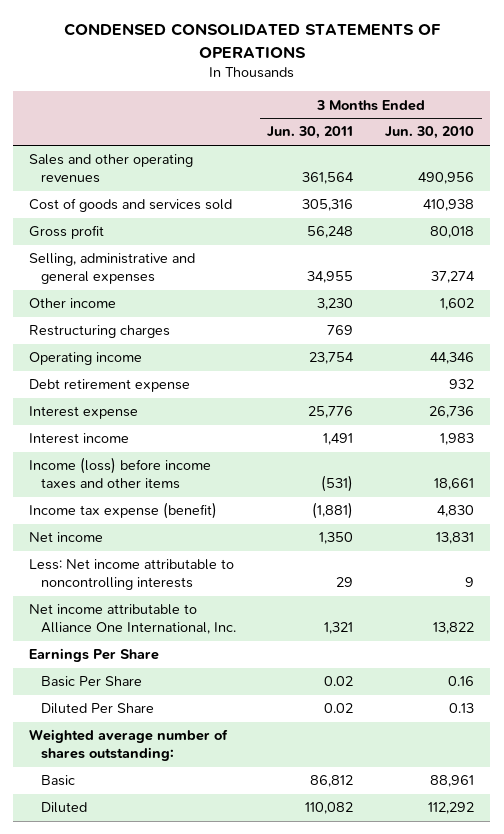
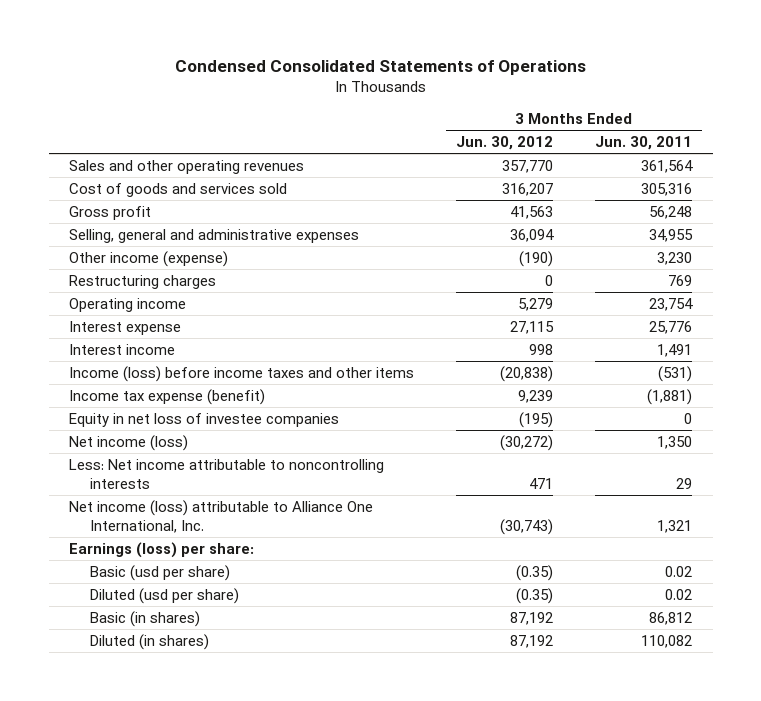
[63,23,441,58] CONDENSED CONSOLIDATED STATEMENTS OF OPERATIONS -> [174,59,586,75] Condensed Consolidated Statements of Operations
[385,126,475,140] Jun. 30, 2010 -> none
none -> [456,135,554,150] Jun. 30, 2012
[29,253,196,284] Selling, administrative and general expenses -> [69,228,360,243] Selling, general and administrative expenses
[29,298,117,309] Other income -> [69,250,229,267] Other income (expense)
[29,379,191,393] Debt retirement expense -> none
none -> [69,412,340,427] Equity in net loss of investee companies
[29,532,104,543] Net income -> [69,434,189,451] Net income (loss)
[29,729,229,761] Weighted average number of shares outstanding: -> none
[29,604,236,634] Net income attributable to Alliance One International, Inc. -> [69,499,374,533] Net income (loss) attributable to Alliance One International, Inc.
[29,648,160,663] Earnings Per Share -> [69,541,255,558] Earnings (loss) per share:
[40,676,142,688] Basic Per Share -> [89,564,230,581] Basic (usd per share)
[40,703,154,715] Diluted Per Share -> [89,587,239,604] Diluted (usd per share)
[40,775,75,787] Basic -> [89,610,200,627] Basic (in shares)
[40,802,87,814] Diluted -> [89,633,209,650] Diluted (in shares)

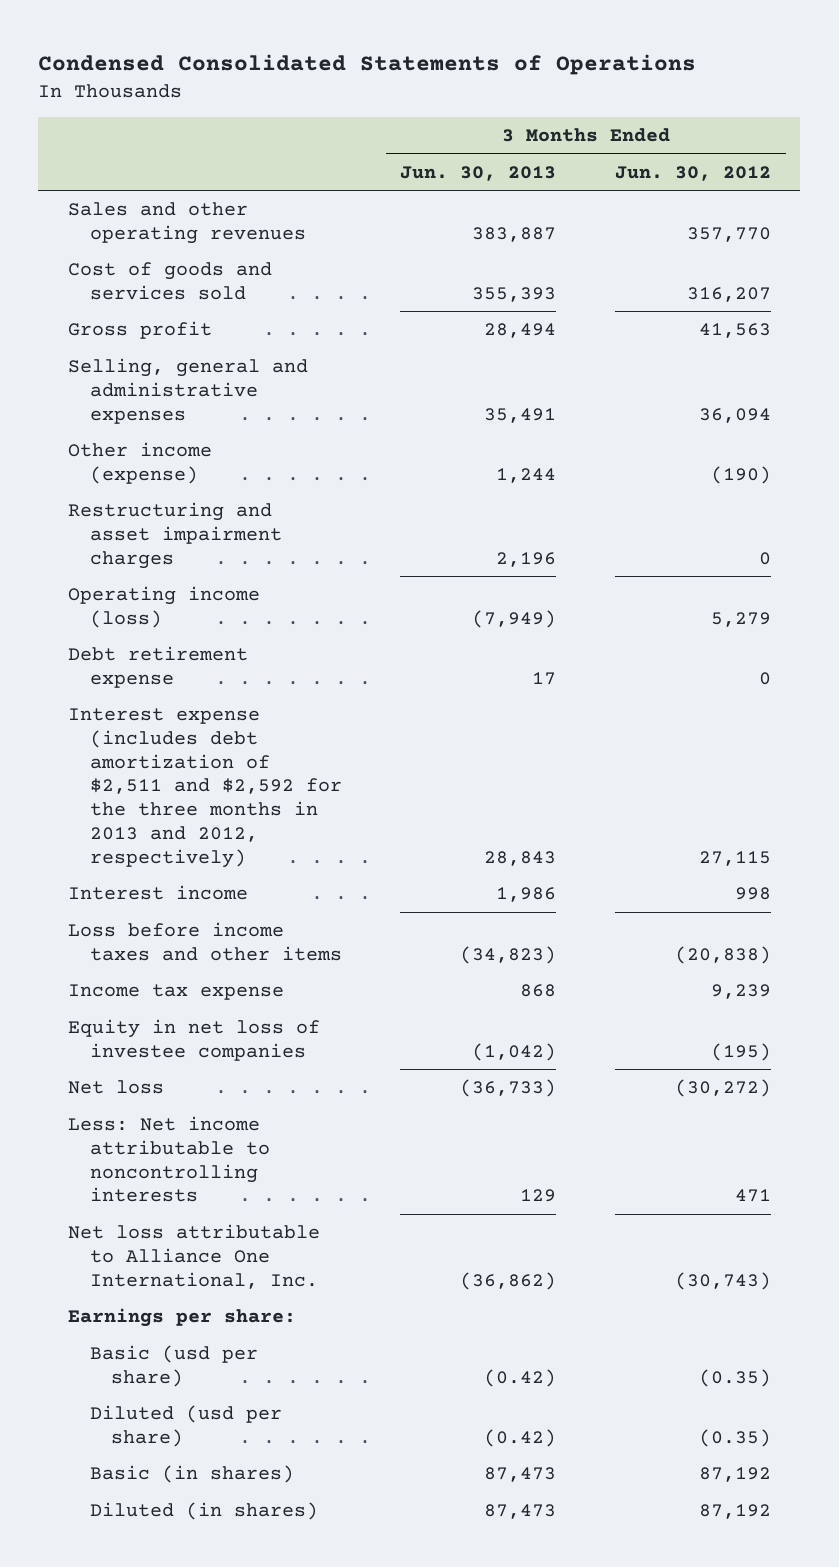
[594,135,692,150] Jun. 30, 2011 -> none
none -> [400,165,557,181] Jun. 30, 2013
[69,274,217,289] Restructuring charges -> [67,502,282,569] Restructuring and asset impairment charges
[69,297,187,312] Operating income -> [67,586,260,628] Operating income (loss)
none -> [67,646,248,688] Debt retirement expense
[69,320,182,335] Interest expense -> [67,708,342,868] Interest expense (includes debt amortization of $2,511 and $2,592 for the three months in 2013 and 2012, respectively)
[69,365,415,382] Income (loss) before income taxes and other items -> [67,922,342,961] Loss before income taxes and other items
[69,388,266,405] Income tax expense (benefit) -> [67,984,284,1001] Income tax expense
[69,434,189,451] Net income (loss) -> [67,1080,164,1095] Net loss
[69,499,374,533] Net income (loss) attributable to Alliance One International, Inc. -> [67,1224,320,1289] Net loss attributable to Alliance One International, Inc.
[69,541,255,558] Earnings (loss) per share: -> [67,1308,296,1328] Earnings per share:

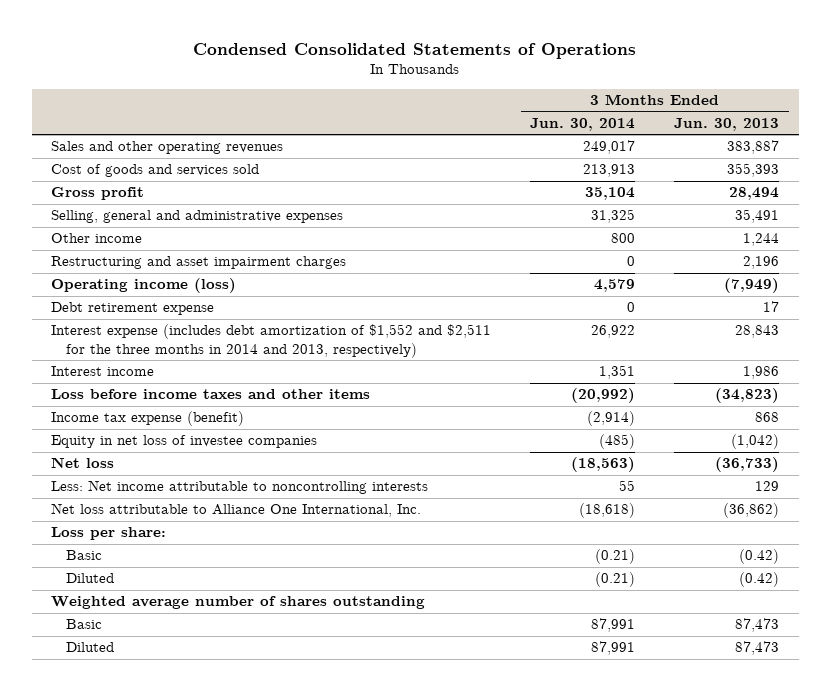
[615,165,772,181] Jun. 30, 2012 -> none
none -> [530,117,636,131] Jun. 30, 2014
[67,442,212,484] Other income (expense) -> [51,233,143,244] Other income
[67,708,342,868] Interest expense (includes debt amortization of $2,511 and $2,592 for the three months in 2013 and 2012, respectively) -> [51,324,492,359] Interest expense (includes debt amortization of $1,552 and $2,511 for the three months in 2014 and 2013, respectively)
[67,984,284,1001] Income tax expense -> [51,411,245,427] Income tax expense (benefit)
[67,1308,296,1328] Earnings per share: -> [51,527,167,541] Loss per share:
[89,1345,258,1387] Basic (usd per share) -> [66,550,103,561] Basic
[89,1405,282,1447] Diluted (usd per share) -> [66,573,115,584] Diluted
none -> [51,596,426,610] Weighted average number of shares outstanding
[89,1465,294,1484] Basic (in shares) -> [66,619,103,630] Basic
[89,1502,318,1521] Diluted (in shares) -> [66,642,115,653] Diluted

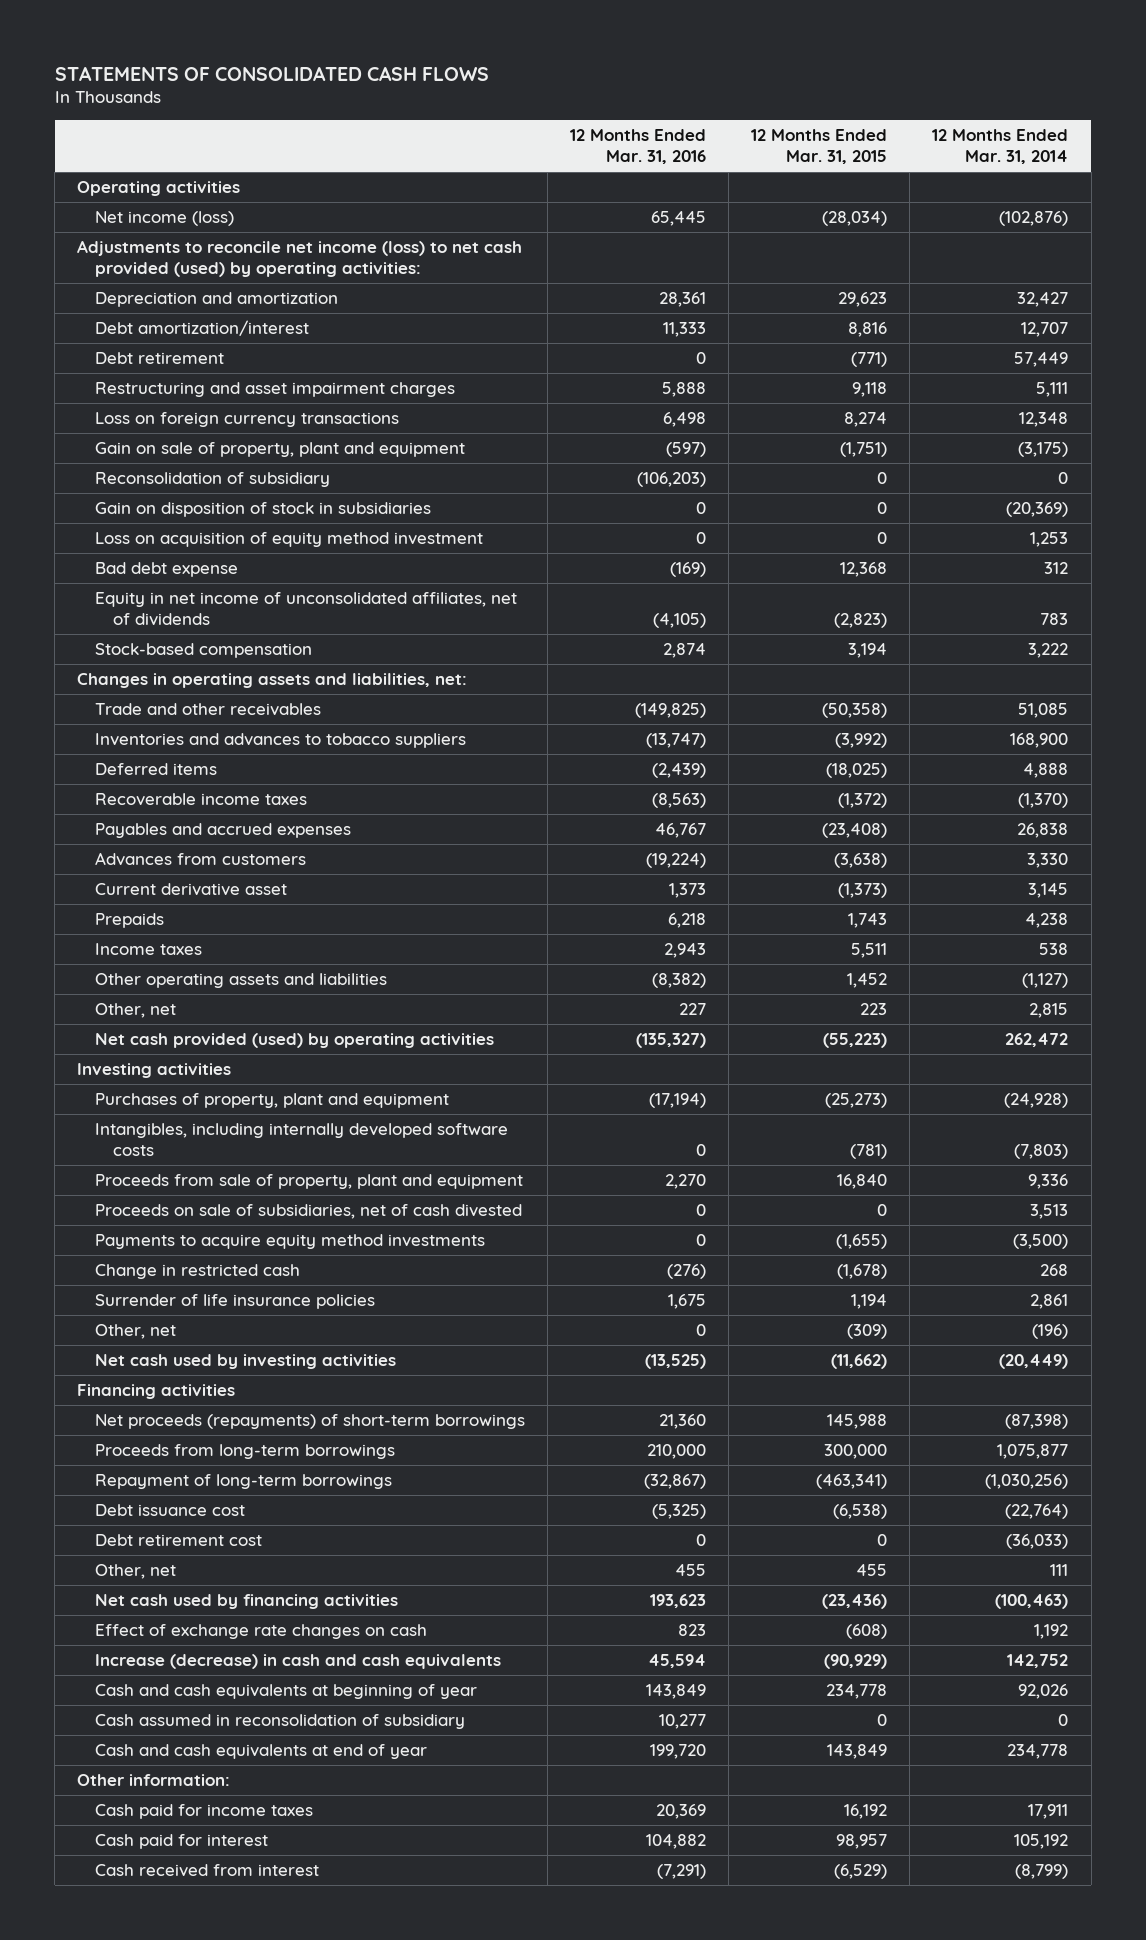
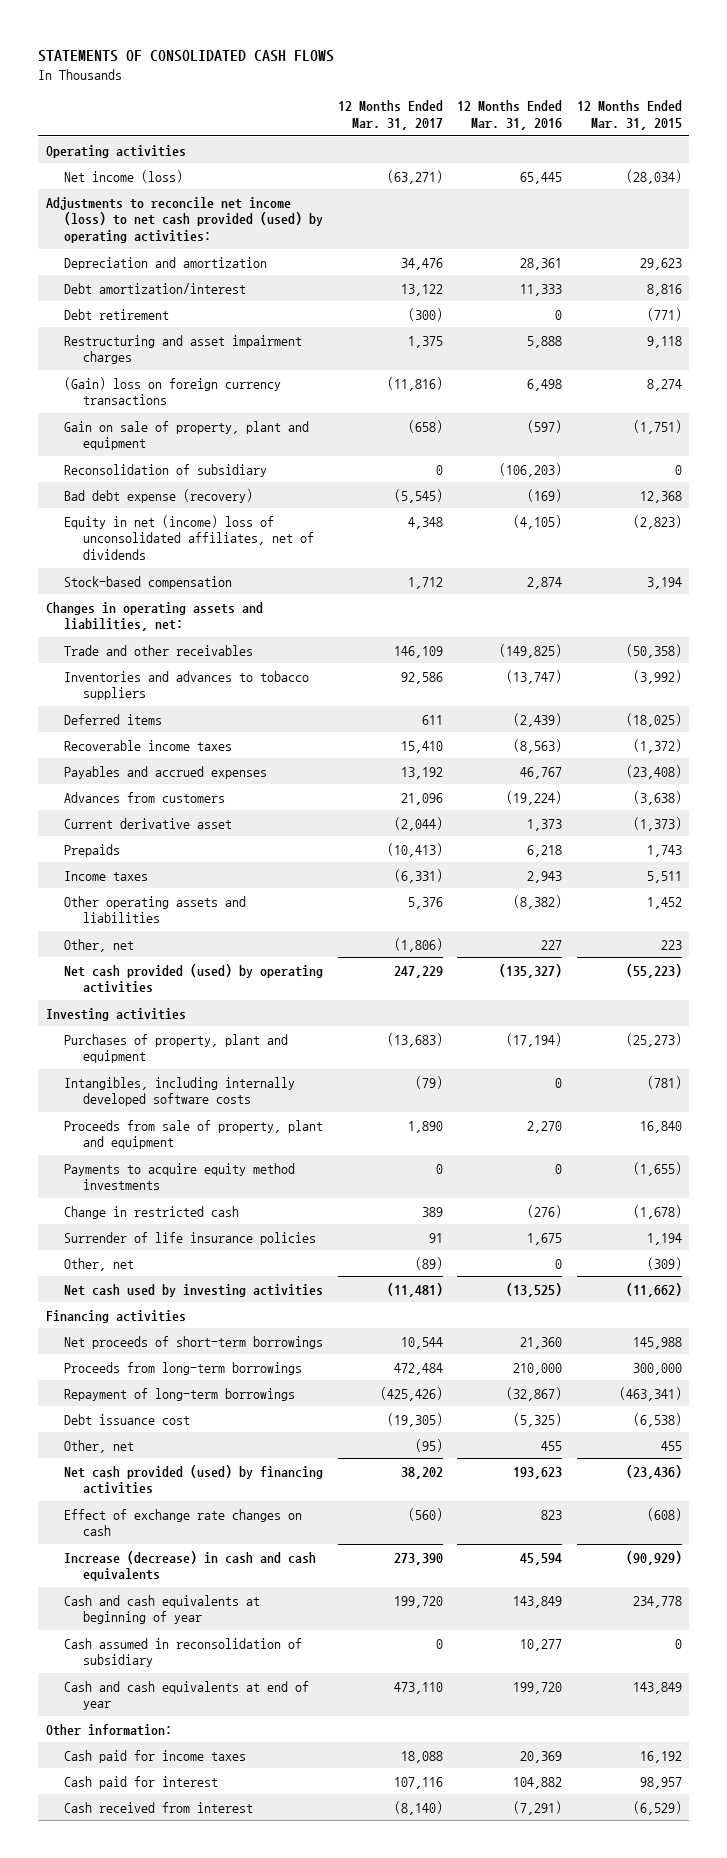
[932,128,1069,165] 12 Months Ended Mar. 31, 2014 -> none
none -> [337,100,443,131] 12 Months Ended Mar. 31, 2017
[94,411,399,427] Loss on foreign currency transactions -> [64,376,282,406] (Gain) loss on foreign currency transactions
[94,501,431,517] Gain on disposition of stock in subsidiaries -> none
[94,531,483,547] Loss on acquisition of equity method investment -> none
[94,561,238,577] Bad debt expense -> [64,488,254,503] Bad debt expense (recovery)
[94,591,517,627] Equity in net income of unconsolidated affiliates, net of dividends -> [64,514,314,561] Equity in net (income) loss of unconsolidated affiliates, net of dividends
[94,1203,522,1219] Proceeds on sale of subsidiaries, net of cash divested -> none
[94,1413,525,1429] Net proceeds (repayments) of short-term borrowings -> [64,1335,324,1349] Net proceeds of short-term borrowings
[94,1533,262,1546] Debt retirement cost -> none
[94,1593,398,1609] Net cash used by financing activities -> [64,1464,324,1495] Net cash provided (used) by financing activities

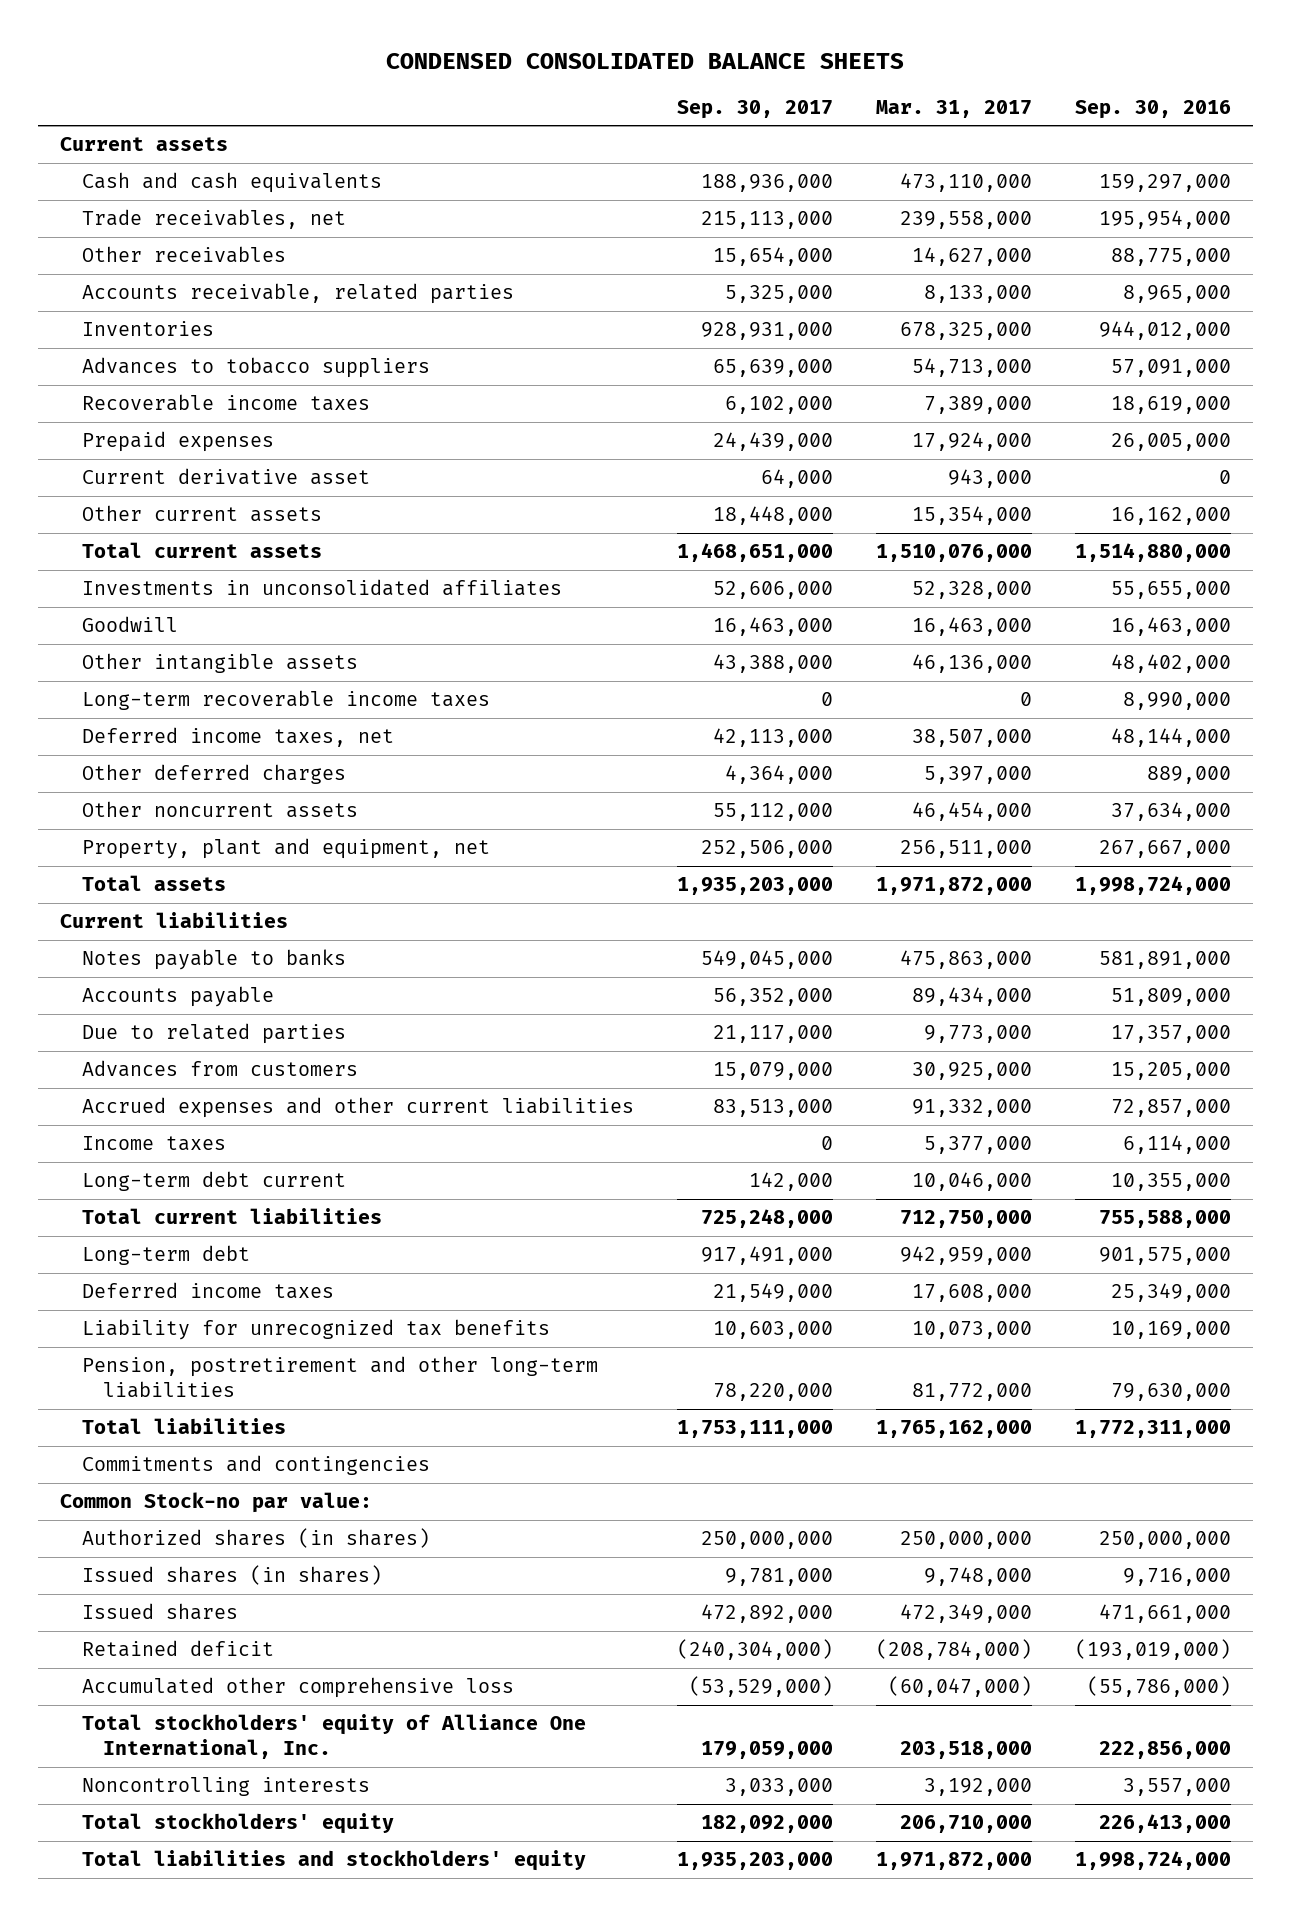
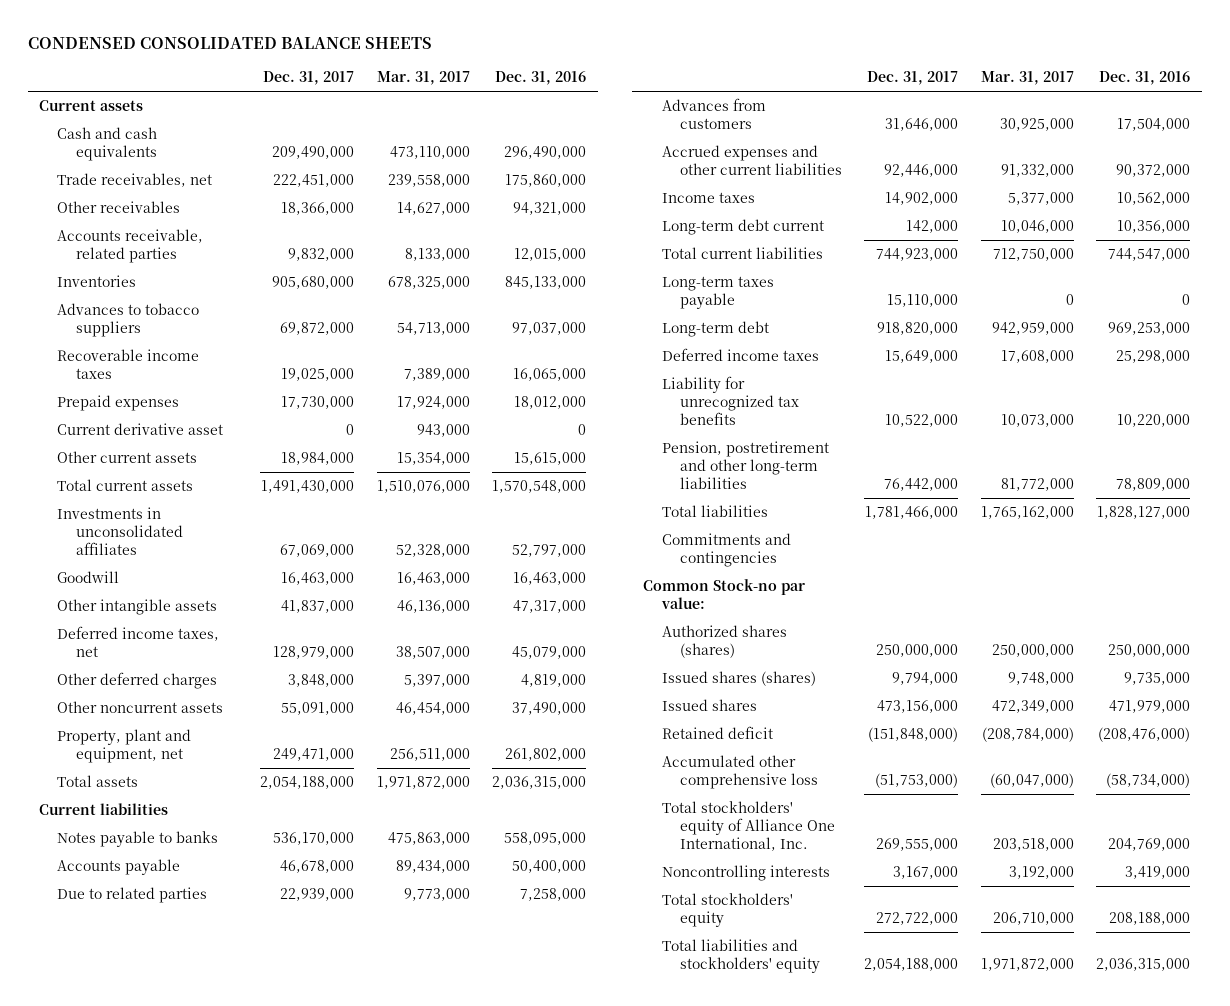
[676,99,833,119] Sep. 30, 2017 -> none
[1074,99,1231,119] Sep. 30, 2016 -> none
none -> [263,71,355,86] Dec. 31, 2017
none -> [495,71,587,86] Dec. 31, 2016
[81,690,490,711] Long-term recoverable income taxes -> none
none -> [661,276,774,309] Long-term taxes payable
[81,1528,430,1549] Authorized shares (in shares) -> [661,625,787,658] Authorized shares (shares)
[81,1565,382,1586] Issued shares (in shares) -> [661,671,816,687] Issued shares (shares)

